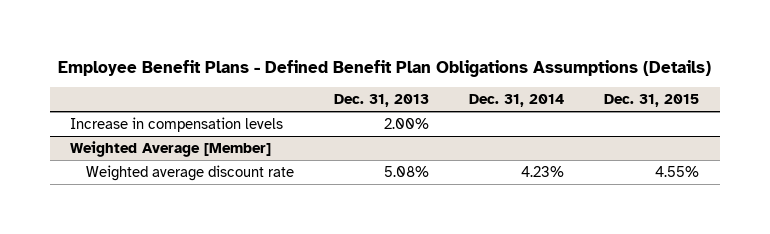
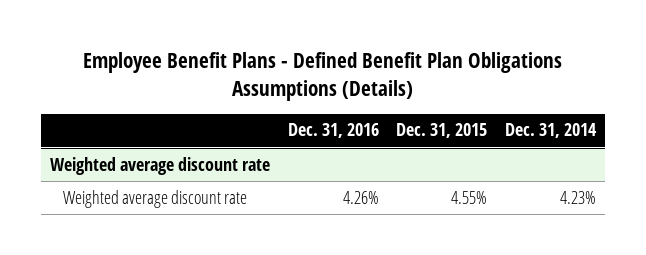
[334,94,430,108] Dec. 31, 2013 -> none
none -> [287,123,379,139] Dec. 31, 2016
[70,116,284,132] Increase in compensation levels -> none
[70,140,272,157] Weighted Average [Member] -> [49,156,270,175] Weighted average discount rate

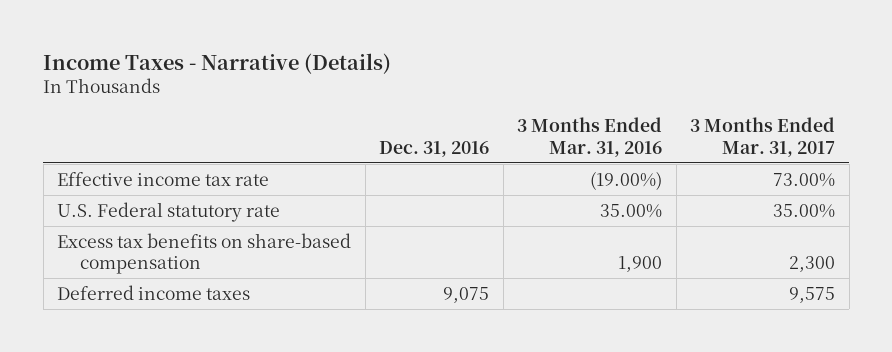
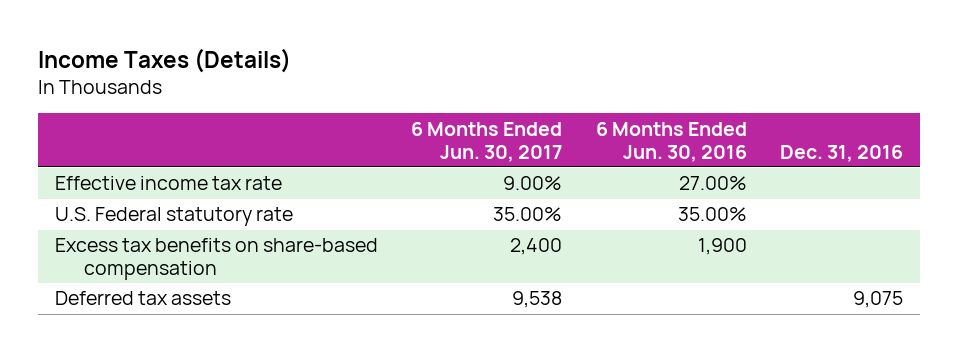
[43,52,392,74] Income Taxes - Narrative (Details) -> [37,47,291,73] Income Taxes (Details)
[517,117,663,157] 3 Months Ended Mar. 31, 2016 -> none
[690,117,836,157] 3 Months Ended Mar. 31, 2017 -> none
none -> [411,121,563,162] 6 Months Ended Jun. 30, 2017
none -> [595,121,747,162] 6 Months Ended Jun. 30, 2016
[57,284,251,300] Deferred income taxes -> [54,291,231,306] Deferred tax assets

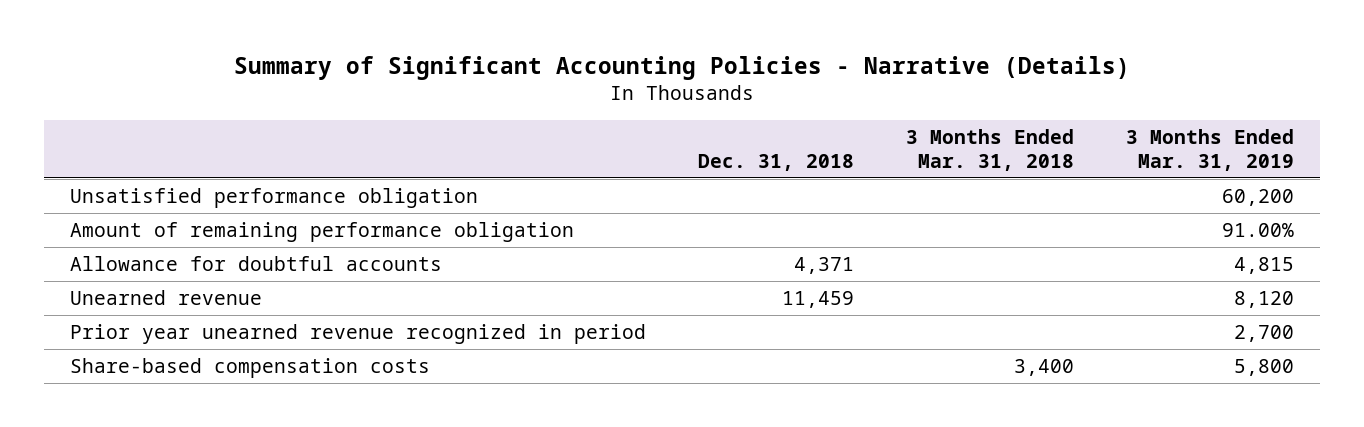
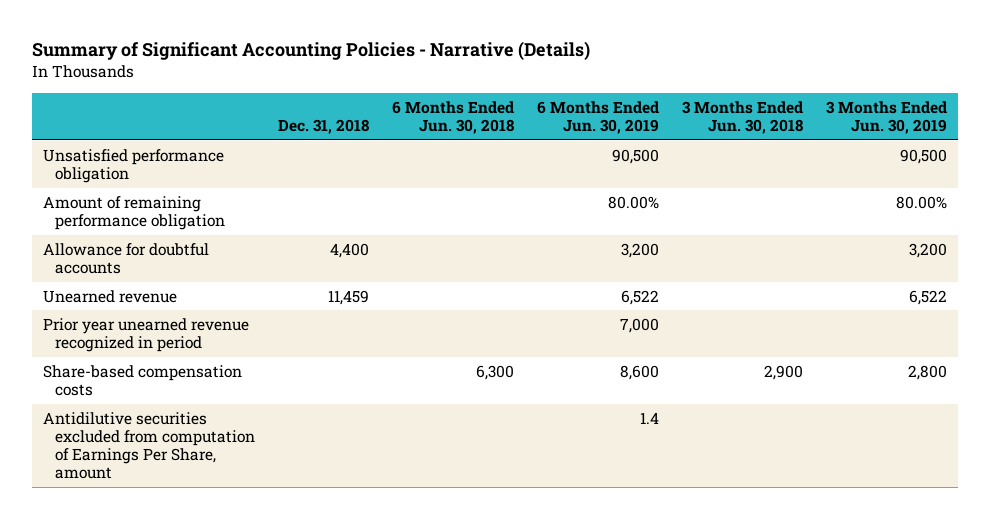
[906,129,1075,171] 3 Months Ended Mar. 31, 2018 -> none
[1126,129,1295,171] 3 Months Ended Mar. 31, 2019 -> none
none -> [391,100,514,135] 6 Months Ended Jun. 30, 2018
none -> [536,100,659,135] 6 Months Ended Jun. 30, 2019
none -> [681,100,803,135] 3 Months Ended Jun. 30, 2018
none -> [825,100,947,135] 3 Months Ended Jun. 30, 2019
[793,257,854,275] 4,371 -> [329,242,369,258] 4,400
none -> [43,411,255,480] Antidilutive securities excluded from computation of Earnings Per Share, amount

